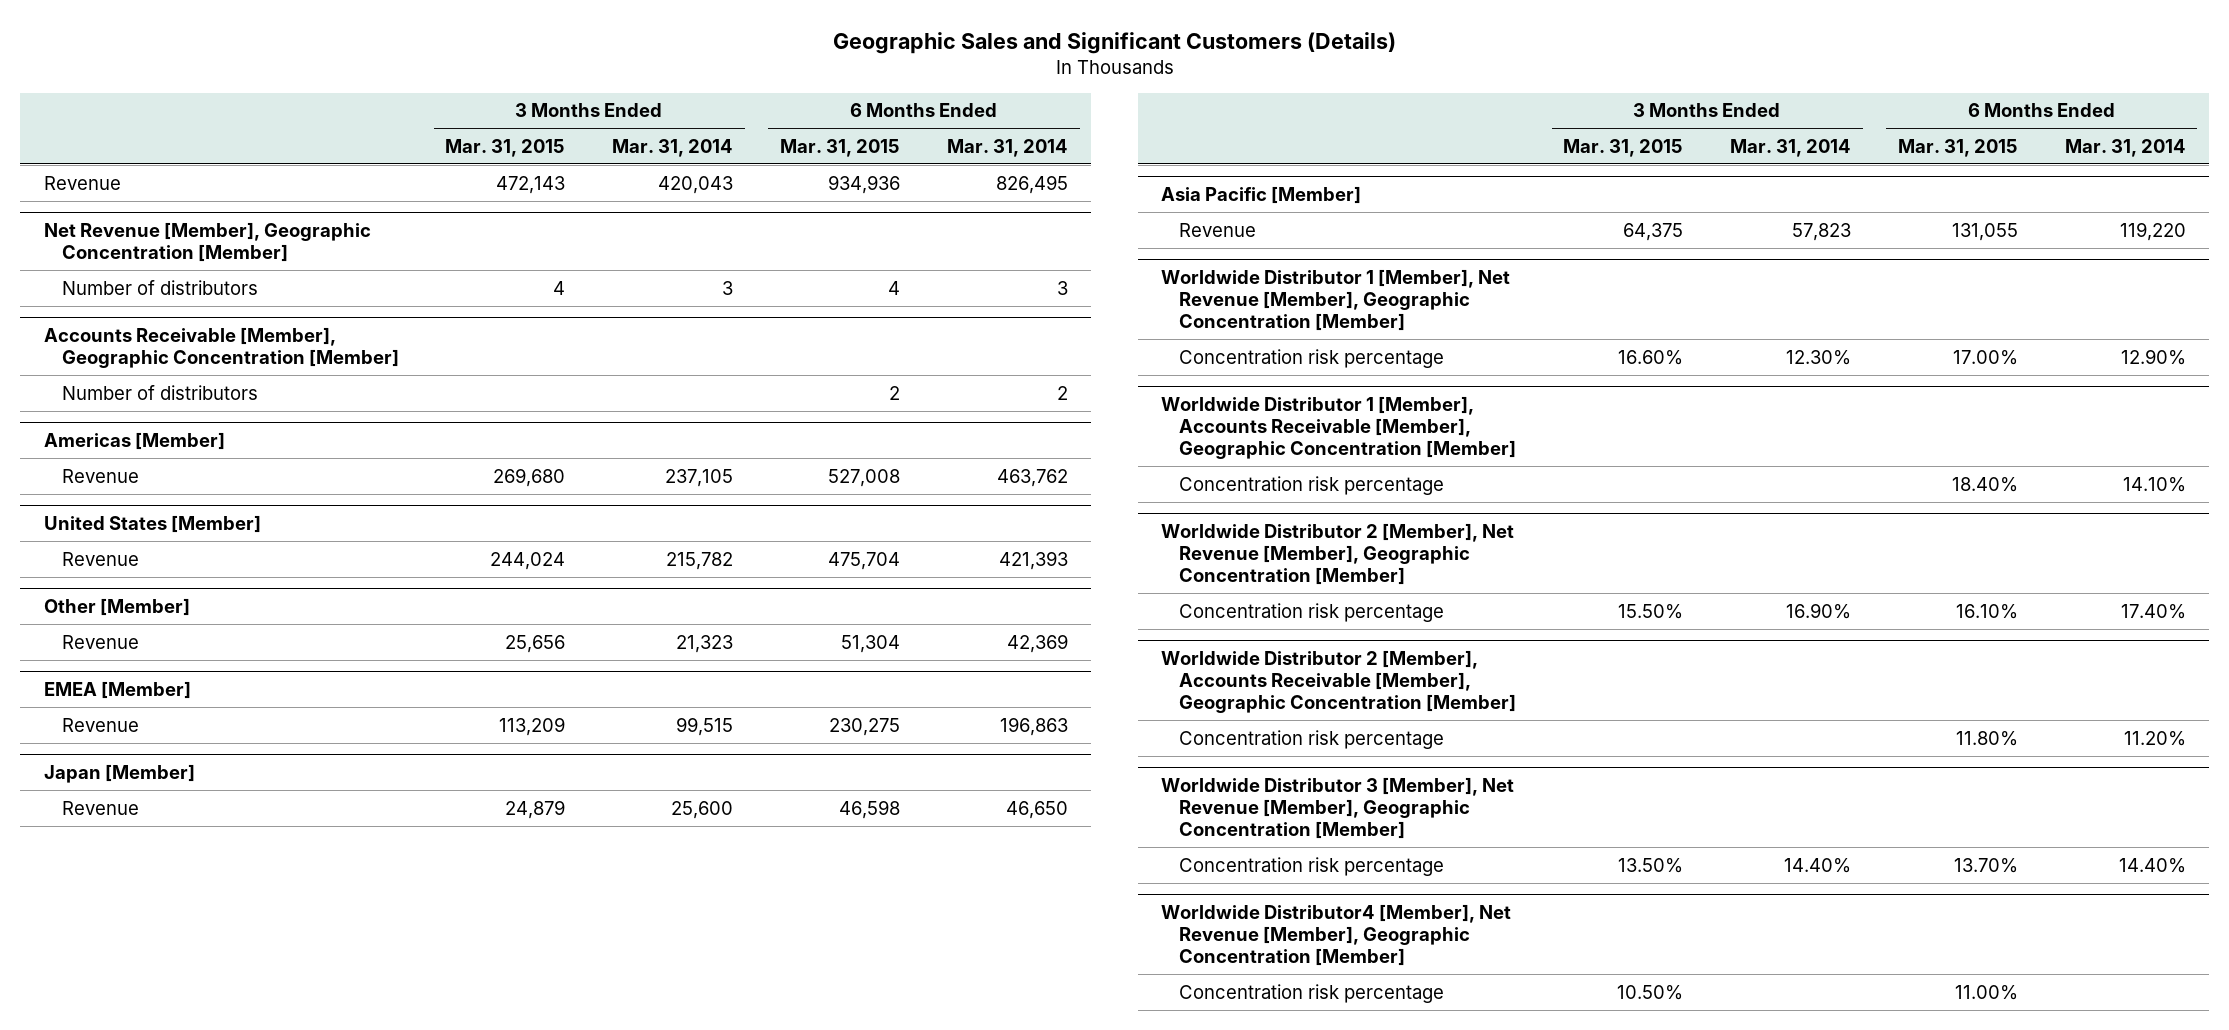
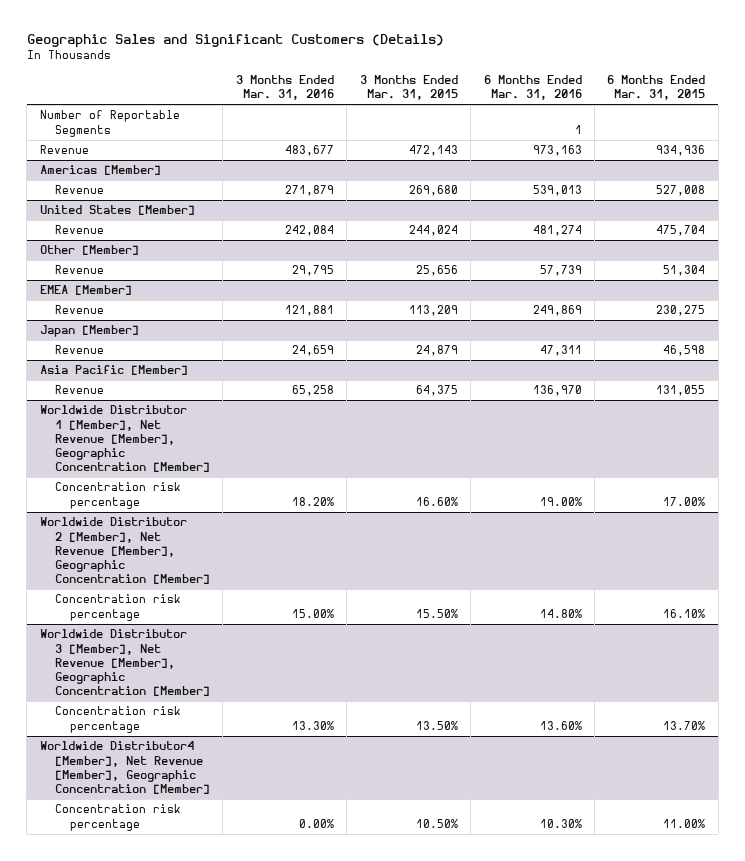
[612,138,734,157] Mar. 31, 2014 -> none
[946,138,1068,157] Mar. 31, 2014 -> none
none -> [235,74,334,101] 3 Months Ended Mar. 31, 2016
none -> [483,74,582,101] 6 Months Ended Mar. 31, 2016
none -> [39,110,180,137] Number of Reportable Segments
[43,221,371,262] Net Revenue [Member], Geographic Concentration [Member] -> none
[61,279,258,295] Number of distributors -> none
[43,326,399,368] Accounts Receivable [Member], Geographic Concentration [Member] -> none
[61,384,258,400] Number of distributors -> none
[1161,395,1517,459] Worldwide Distributor 1 [Member], Accounts Receivable [Member], Geographic Concentration [Member] -> none
[1179,475,1445,495] Concentration risk percentage -> none
[1161,649,1517,713] Worldwide Distributor 2 [Member], Accounts Receivable [Member], Geographic Concentration [Member] -> none
[1179,729,1445,749] Concentration risk percentage -> none

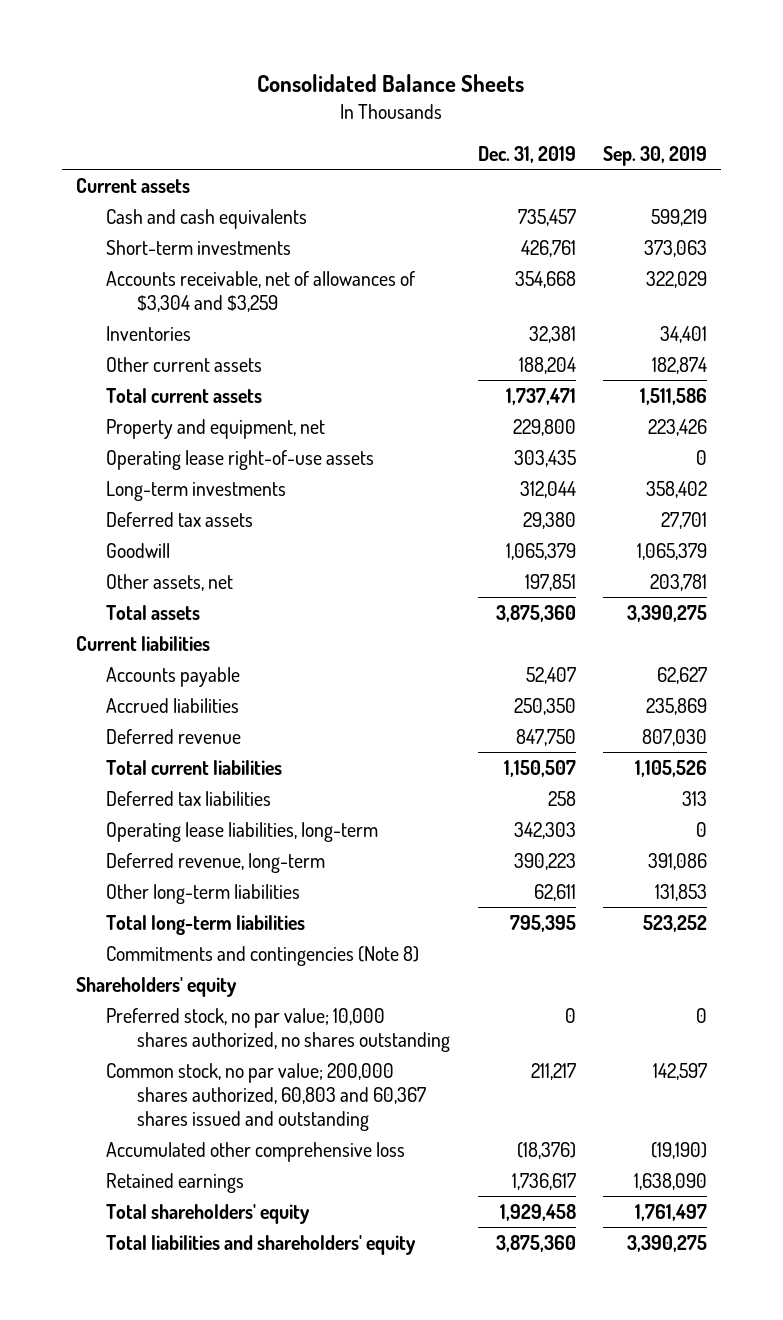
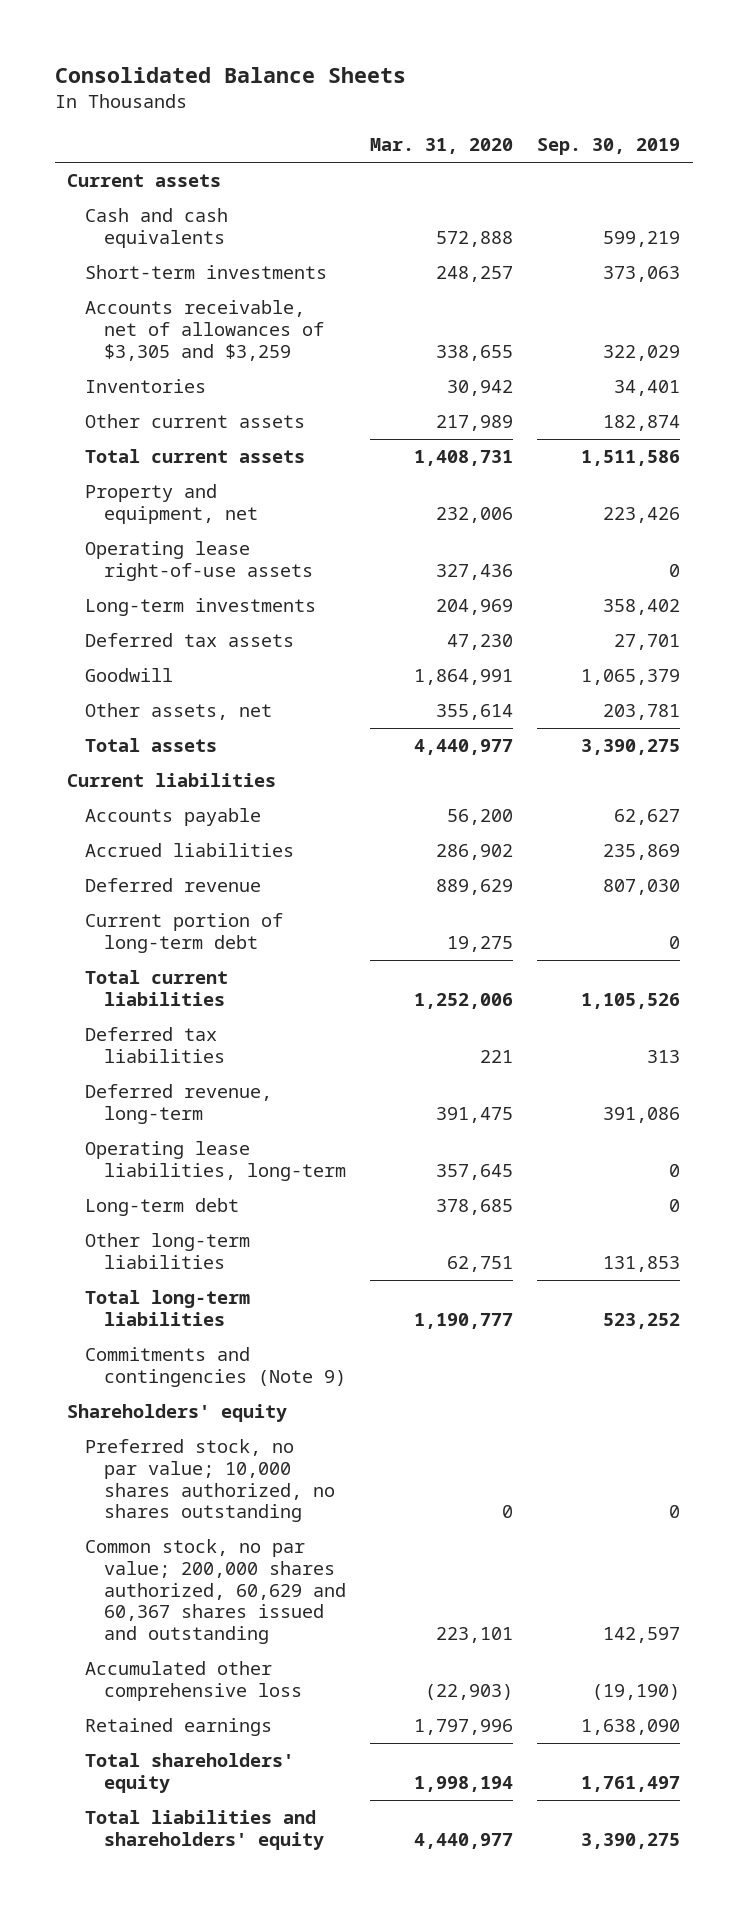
[477,146,576,164] Dec. 31, 2019 -> none
none -> [370,138,514,155] Mar. 31, 2020
[106,270,416,312] Accounts receivable, net of allowances of $3,304 and $3,259 -> [85,300,324,361] Accounts receivable, net of allowances of $3,305 and $3,259
none -> [85,913,284,954] Current portion of long-term debt
[106,821,379,842] Operating lease liabilities, long-term -> [85,1141,346,1182] Operating lease liabilities, long-term
none -> [85,1198,240,1217] Long-term debt
[106,945,420,966] Commitments and contingencies (Note 8) -> [85,1347,346,1388] Commitments and contingencies (Note 9)
[106,1062,427,1131] Common stock, no par value; 200,000 shares authorized, 60,803 and 60,367 shares issued and outstanding -> [85,1539,346,1645] Common stock, no par value; 200,000 shares authorized, 60,629 and 60,367 shares issued and outstanding

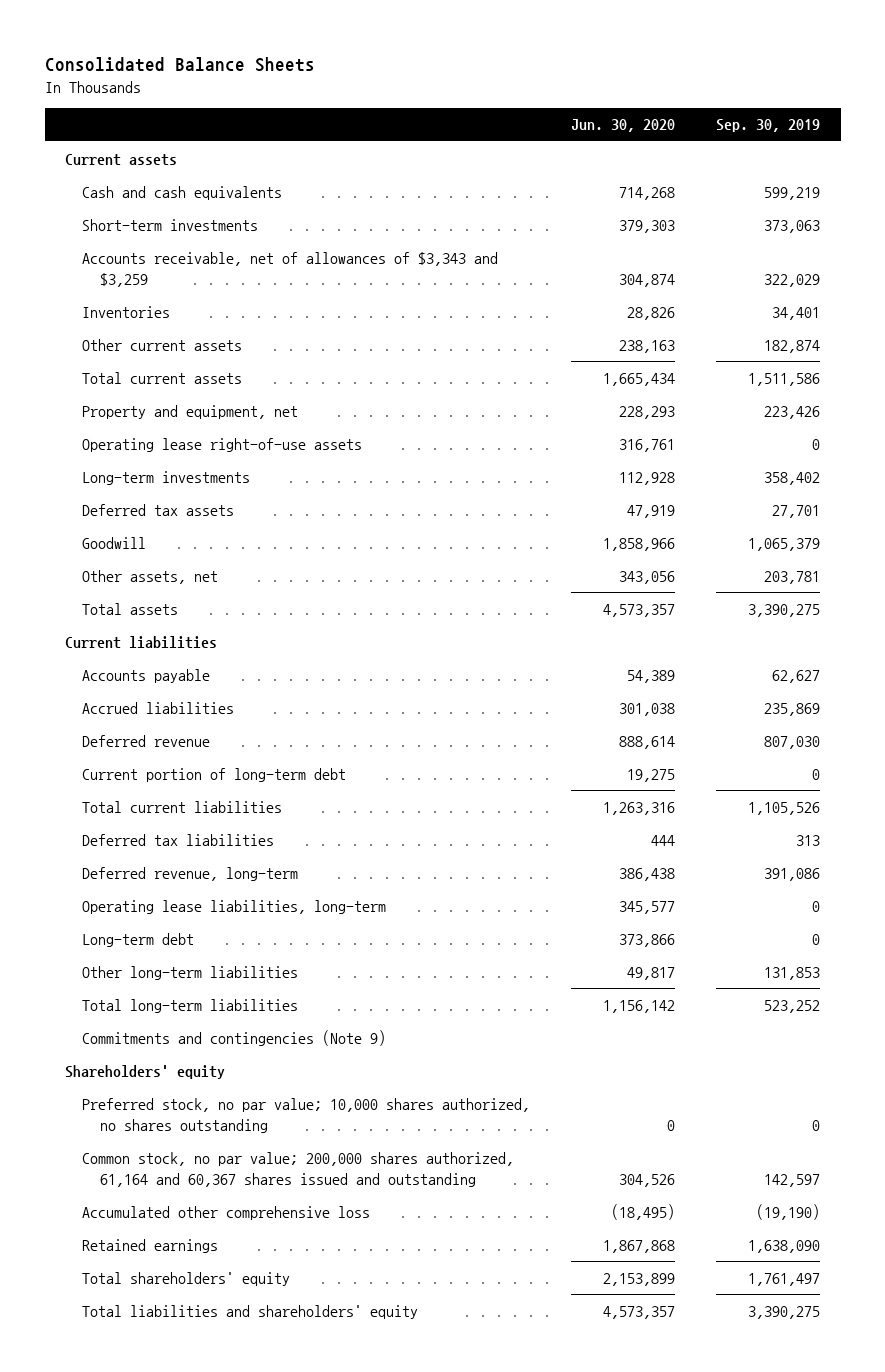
[370,138,514,155] Mar. 31, 2020 -> none
none -> [571,119,676,133] Jun. 30, 2020
[85,300,324,361] Accounts receivable, net of allowances of $3,305 and $3,259 -> [82,251,499,287] Accounts receivable, net of allowances of $3,343 and $3,259
[85,1539,346,1645] Common stock, no par value; 200,000 shares authorized, 60,629 and 60,367 shares issued and outstanding -> [82,1151,515,1187] Common stock, no par value; 200,000 shares authorized, 61,164 and 60,367 shares issued and outstanding

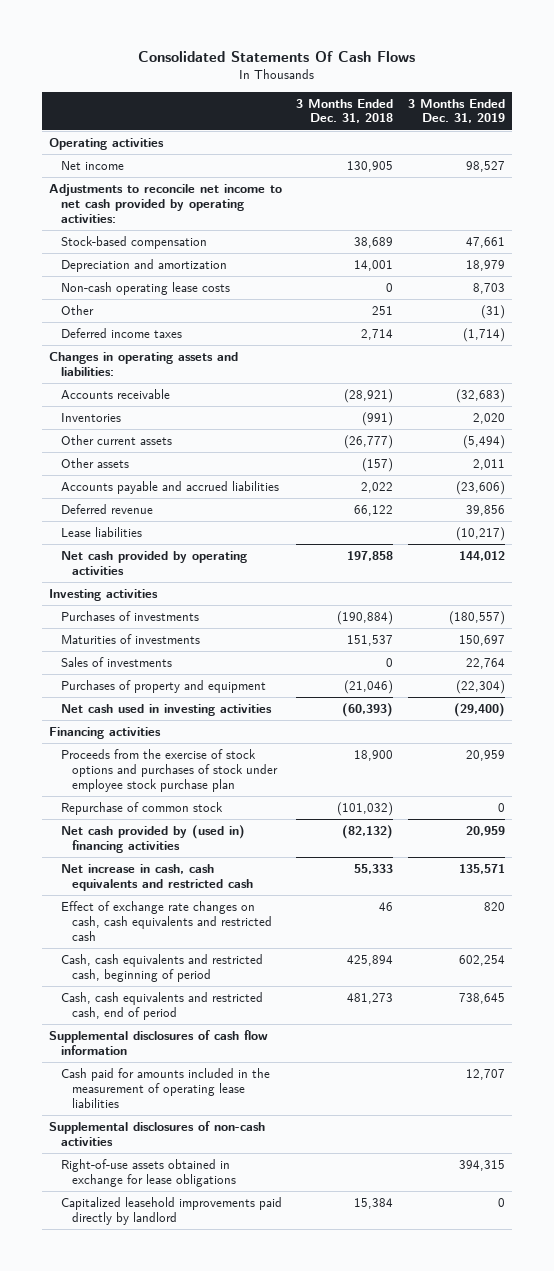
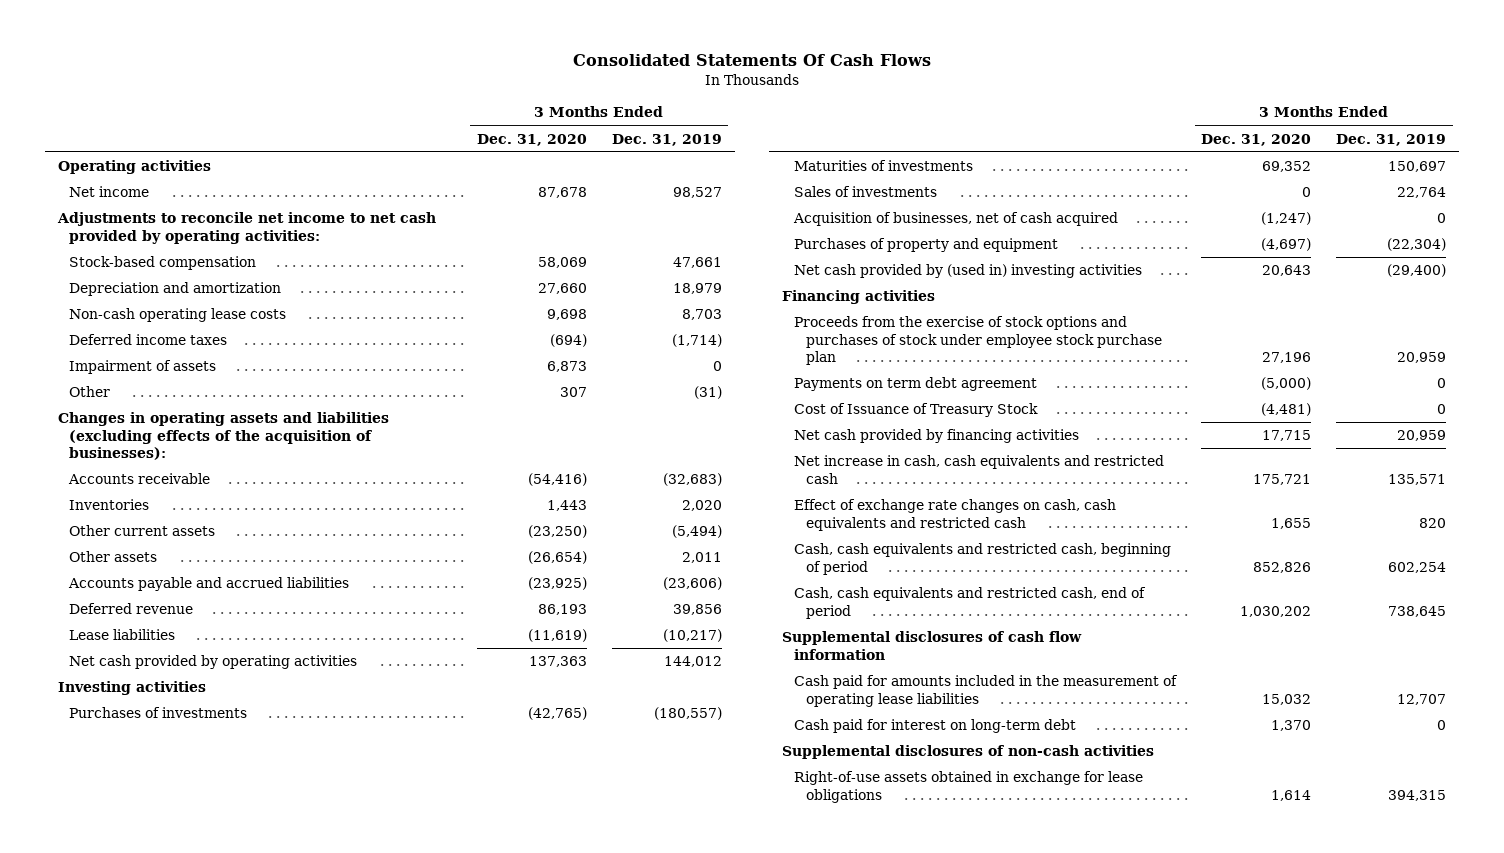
[296,98,394,124] 3 Months Ended Dec. 31, 2018 -> none
none -> [476,133,587,146] Dec. 31, 2020
none -> [69,360,217,375] Impairment of assets
[60,304,94,315] Other -> [69,386,111,398] Other
[49,351,239,376] Changes in operating assets and liabilities: -> [57,412,389,461] Changes in operating assets and liabilities (excluding effects of the acquisition of businesses):
none -> [792,212,1118,227] Acquisition of businesses, net of cash acquired
[60,703,272,716] Net cash used in investing activities -> [793,264,1142,279] Net cash provided by (used in) investing activities
[60,801,223,815] Repurchase of common stock -> none
none -> [793,377,1037,392] Payments on term debt agreement
none -> [793,403,1038,418] Cost of Issuance of Treasury Stock
[60,824,245,853] Net cash provided by (used in) financing activities -> [793,429,1079,444] Net cash provided by financing activities
none -> [793,719,1076,734] Cash paid for interest on long-term debt
[60,1196,282,1225] Capitalized leasehold improvements paid directly by landlord -> none

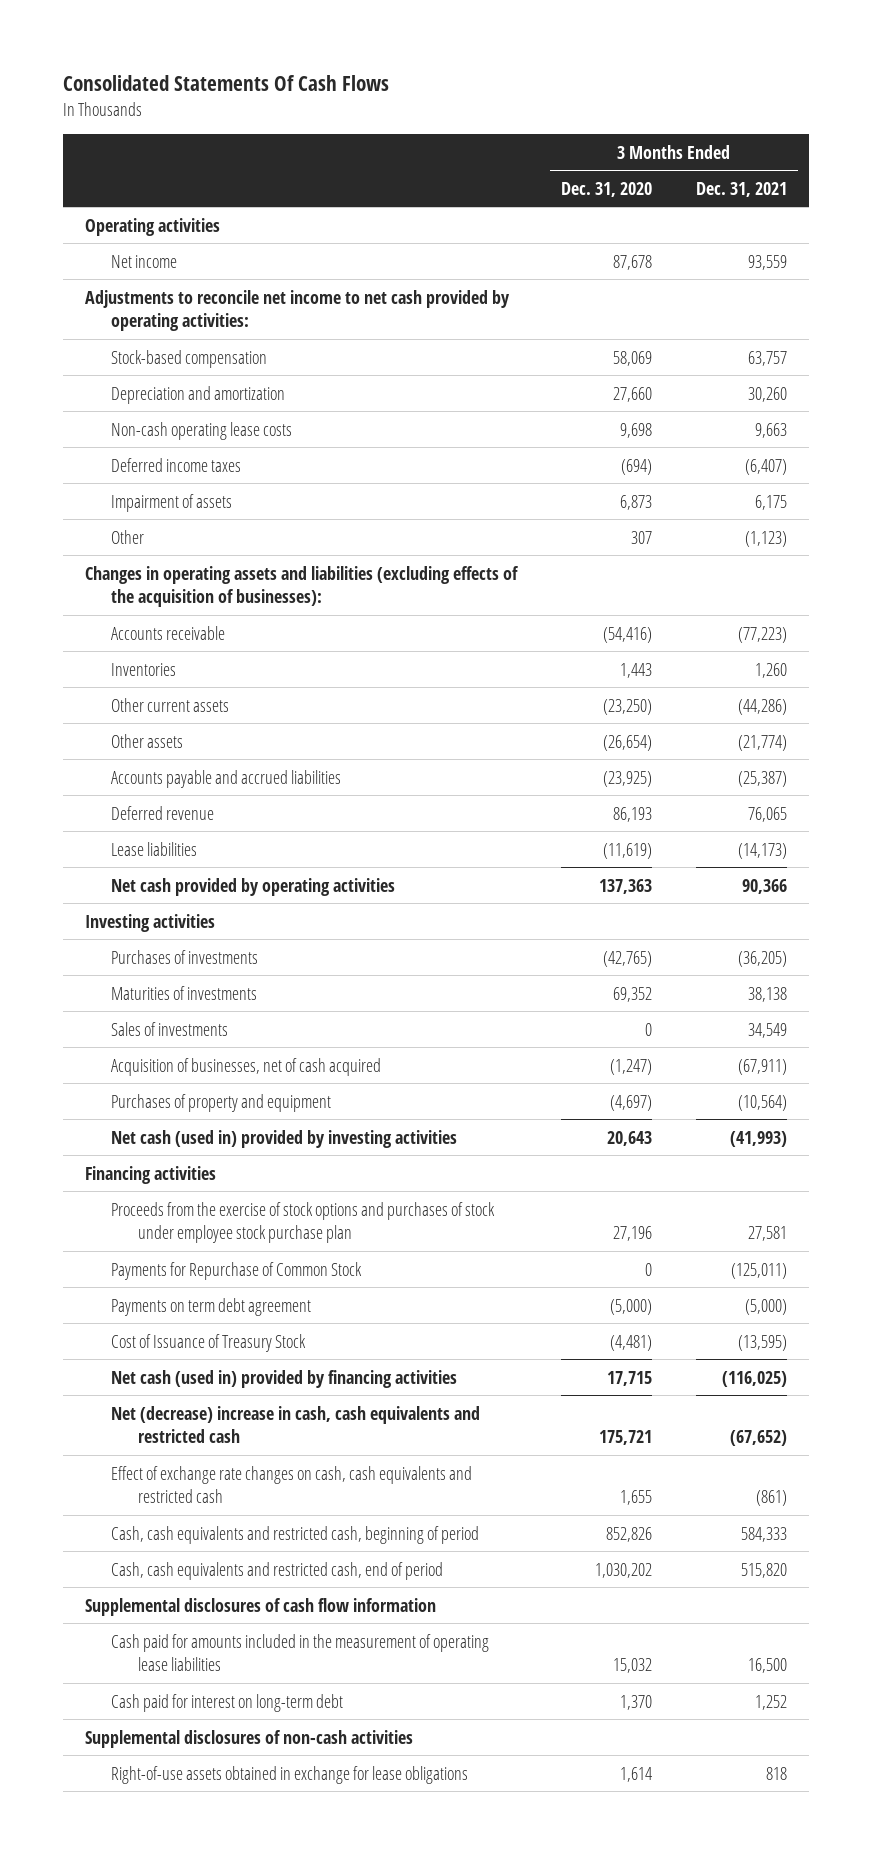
[612,133,723,146] Dec. 31, 2019 -> none
none -> [696,181,788,197] Dec. 31, 2021
[793,264,1142,279] Net cash provided by (used in) investing activities -> [111,1129,458,1148] Net cash (used in) provided by investing activities
none -> [111,1261,363,1280] Payments for Repurchase of Common Stock
[793,429,1079,444] Net cash provided by financing activities -> [111,1369,458,1388] Net cash (used in) provided by financing activities
[793,455,1164,484] Net increase in cash, cash equivalents and restricted cash -> [111,1405,481,1444] Net (decrease) increase in cash, cash equivalents and restricted cash

